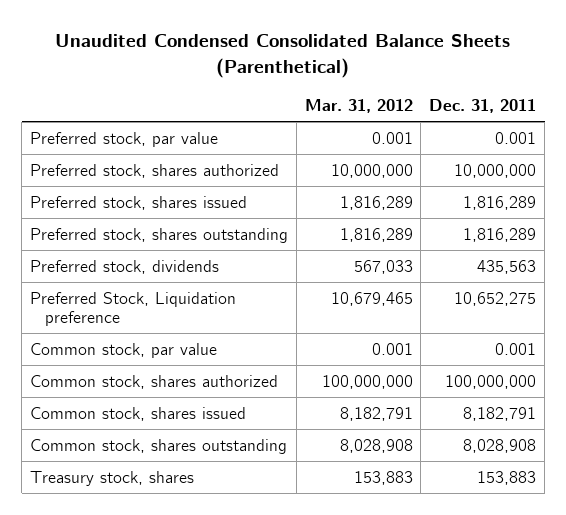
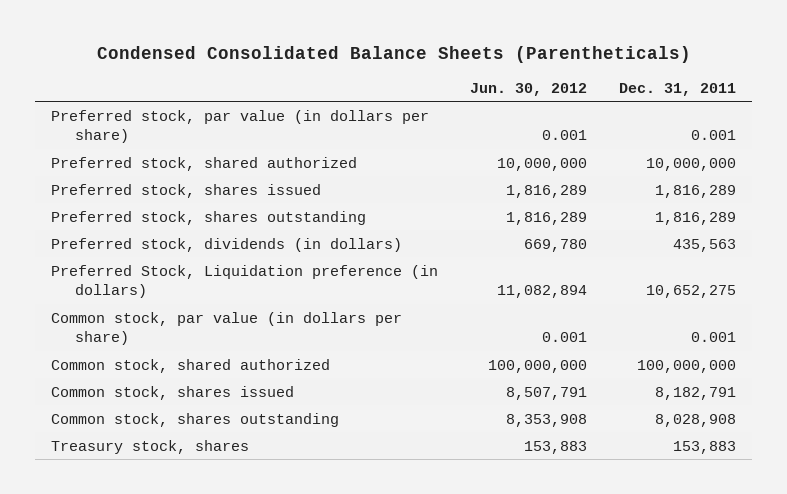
[55,34,511,78] Unaudited Condensed Consolidated Balance Sheets (Parenthetical) -> [96,45,691,63] Condensed Consolidated Balance Sheets (Parentheticals)
[304,98,413,113] Mar. 31, 2012 -> none
none -> [470,82,588,96] Jun. 30, 2012
[29,131,218,147] Preferred stock, par value -> [51,109,430,144] Preferred stock, par value (in dollars per share)
[29,163,279,178] Preferred stock, shares authorized -> [51,156,358,171] Preferred stock, shared authorized
[29,259,219,274] Preferred stock, dividends -> [51,237,403,252] Preferred stock, dividends (in dollars)
[29,291,236,327] Preferred Stock, Liquidation preference -> [51,264,439,299] Preferred Stock, Liquidation preference (in dollars)
[29,342,217,358] Common stock, par value -> [51,311,403,346] Common stock, par value (in dollars per share)
[29,374,278,389] Common stock, shares authorized -> [51,358,331,373] Common stock, shared authorized

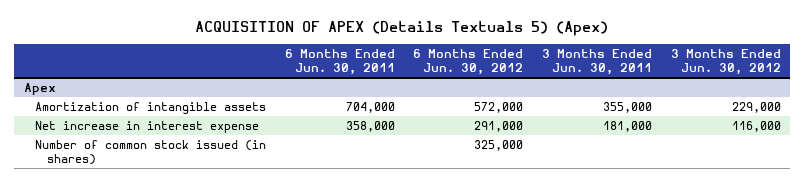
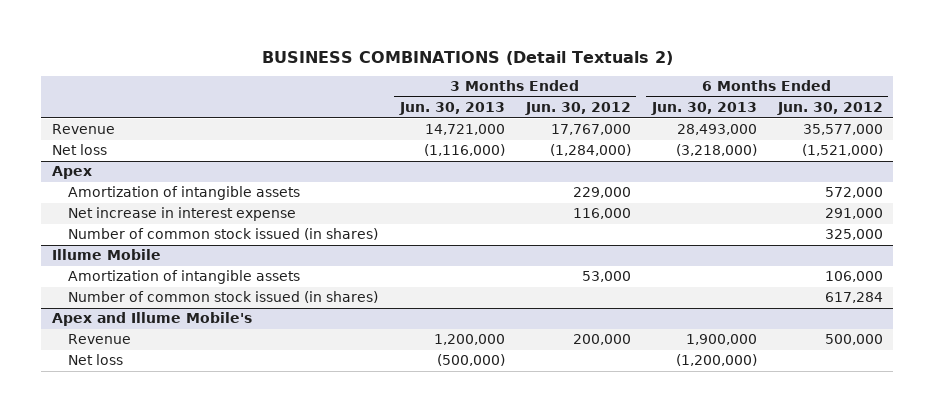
[195,21,609,37] ACQUISITION OF APEX (Details Textuals 5) (Apex) -> [262,50,674,65] BUSINESS COMBINATIONS (Detail Textuals 2)
[284,49,395,75] 6 Months Ended Jun. 30, 2011 -> none
[542,49,653,75] 3 Months Ended Jun. 30, 2011 -> none
none -> [398,102,505,116] Jun. 30, 2013
none -> [650,102,757,116] Jun. 30, 2013
none -> [52,124,116,135] Revenue
none -> [52,144,108,156] Net loss
none -> [52,249,162,261] Illume Mobile
none -> [68,270,301,285] Amortization of intangible assets
none -> [68,291,379,304] Number of common stock issued (in shares)
none -> [52,312,253,327] Apex and Illume Mobile's
none -> [68,334,132,345] Revenue
none -> [68,354,124,366] Net loss

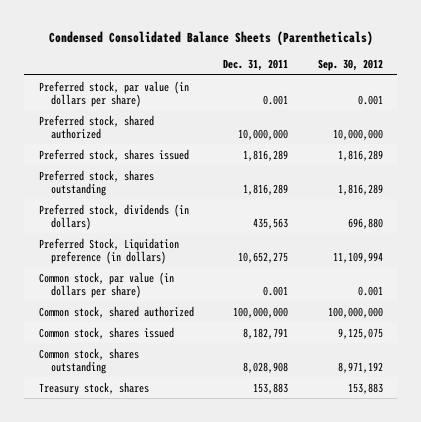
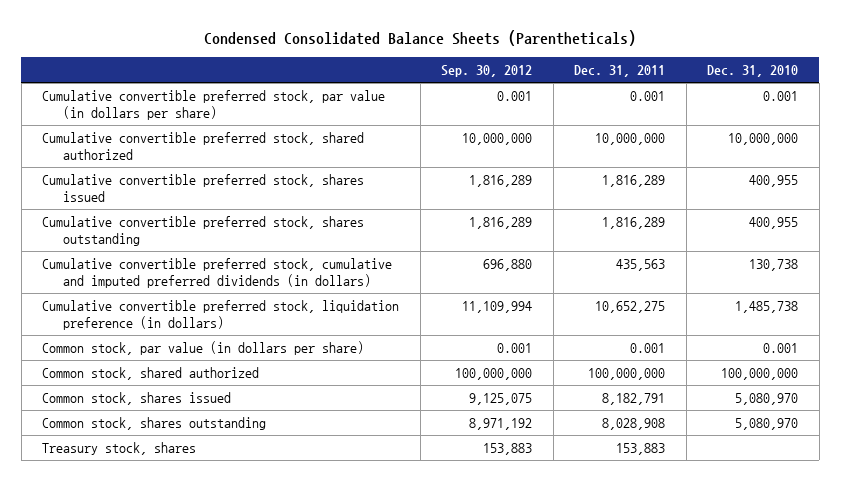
none -> [707,65,799,78] Dec. 31, 2010
[38,80,189,107] Preferred stock, par value (in dollars per share) -> [42,90,386,120] Cumulative convertible preferred stock, par value (in dollars per share)
[38,114,154,139] Preferred stock, shared authorized -> [42,132,365,160] Cumulative convertible preferred stock, shared authorized
[38,148,189,161] Preferred stock, shares issued -> [42,174,365,202] Cumulative convertible preferred stock, shares issued
[38,169,154,196] Preferred stock, shares outstanding -> [42,216,365,246] Cumulative convertible preferred stock, shares outstanding
[38,203,189,230] Preferred stock, dividends (in dollars) -> [42,258,393,288] Cumulative convertible preferred stock, cumulative and imputed preferred dividends (in dollars)
[38,237,179,264] Preferred Stock, Liquidation preference (in dollars) -> [42,300,400,330] Cumulative convertible preferred stock, liquidation preference (in dollars)

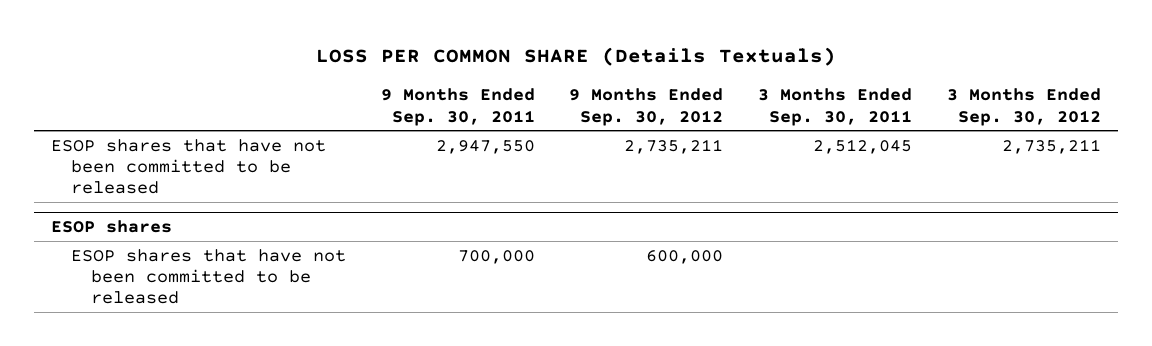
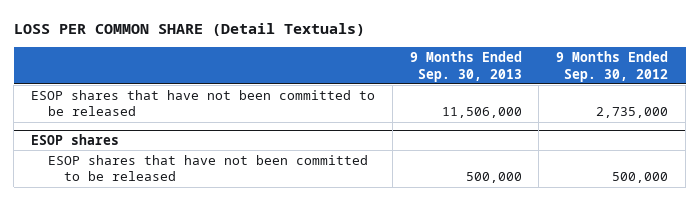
[315,47,836,67] LOSS PER COMMON SHARE (Details Textuals) -> [13,23,365,37] LOSS PER COMMON SHARE (Detail Textuals)
[380,88,535,126] 9 Months Ended Sep. 30, 2011 -> none
[757,88,912,126] 3 Months Ended Sep. 30, 2011 -> none
[946,88,1101,126] 3 Months Ended Sep. 30, 2012 -> none
none -> [409,50,522,82] 9 Months Ended Sep. 30, 2013
[624,138,724,154] 2,735,211 -> [596,107,669,119] 2,735,000
[646,249,724,264] 600,000 -> [612,172,669,184] 500,000

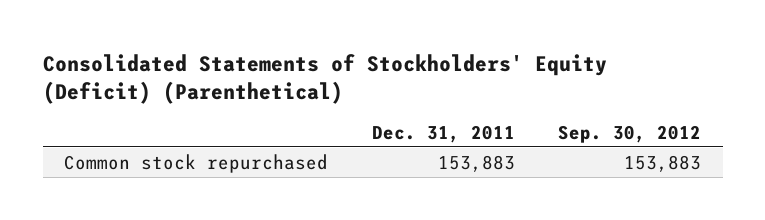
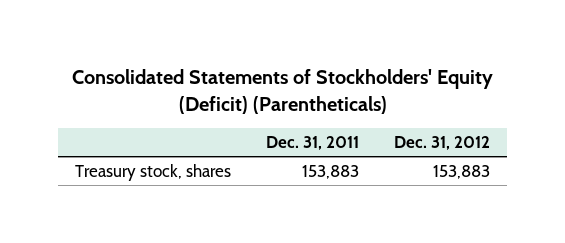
[42,53,607,105] Consolidated Statements of Stockholders' Equity (Deficit) (Parenthetical) -> [71,69,493,115] Consolidated Statements of Stockholders' Equity (Deficit) (Parentheticals)
[557,124,701,143] Sep. 30, 2012 -> none
none -> [393,136,490,151] Dec. 31, 2012
[64,153,329,173] Common stock repurchased -> [75,164,232,182] Treasury stock, shares

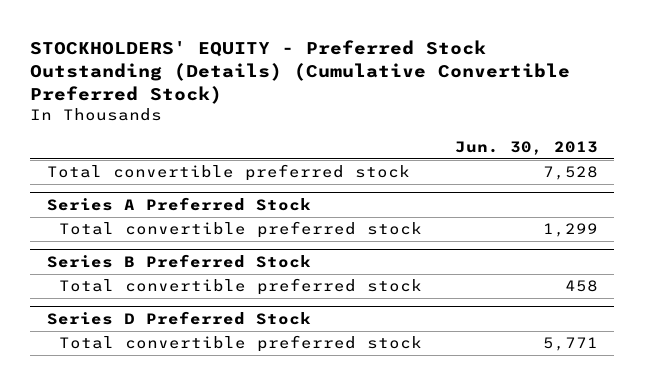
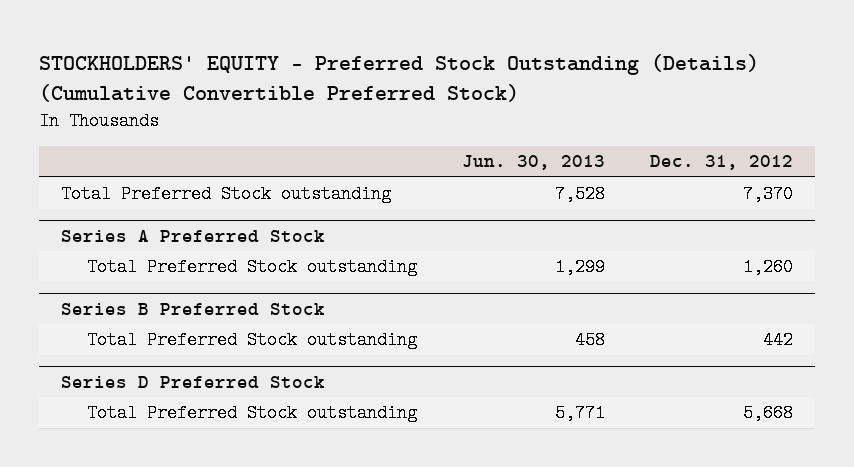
none -> [649,155,793,171] Dec. 31, 2012
[46,164,410,182] Total convertible preferred stock -> [61,185,392,204] Total Preferred Stock outstanding
[58,221,422,239] Total convertible preferred stock -> [87,258,418,277] Total Preferred Stock outstanding
[58,278,422,296] Total convertible preferred stock -> [87,331,418,350] Total Preferred Stock outstanding
[58,335,422,353] Total convertible preferred stock -> [87,404,418,423] Total Preferred Stock outstanding

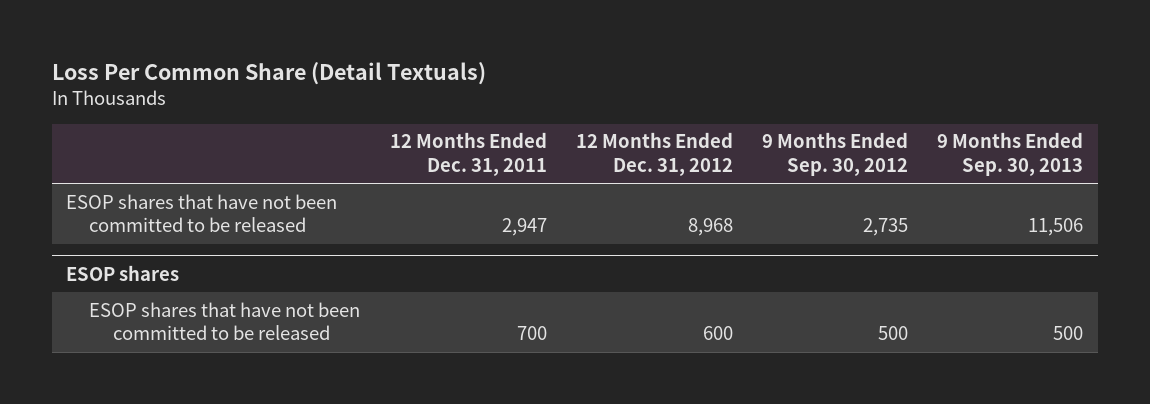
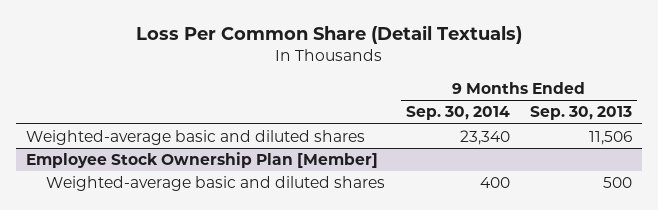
[389,132,547,177] 12 Months Ended Dec. 31, 2011 -> none
[575,132,733,177] 12 Months Ended Dec. 31, 2012 -> none
[762,132,909,177] 9 Months Ended Sep. 30, 2012 -> none
none -> [405,106,510,121] Sep. 30, 2014
[66,264,180,281] ESOP shares -> none
[66,193,338,233] ESOP shares that have not been committed to be released -> [25,130,365,146] Weighted-average basic and diluted shares
none -> [25,152,378,169] Employee Stock Ownership Plan [Member]
[89,301,361,341] ESOP shares that have not been committed to be released -> [46,176,386,192] Weighted-average basic and diluted shares

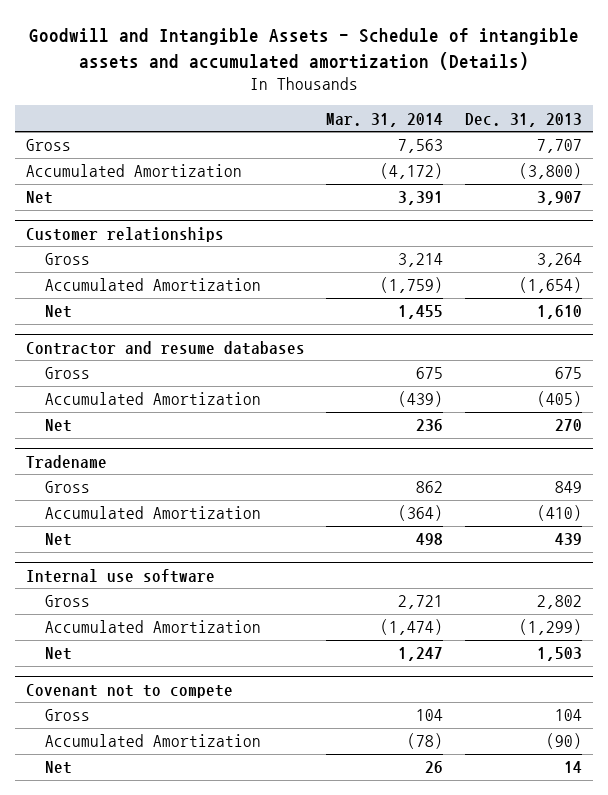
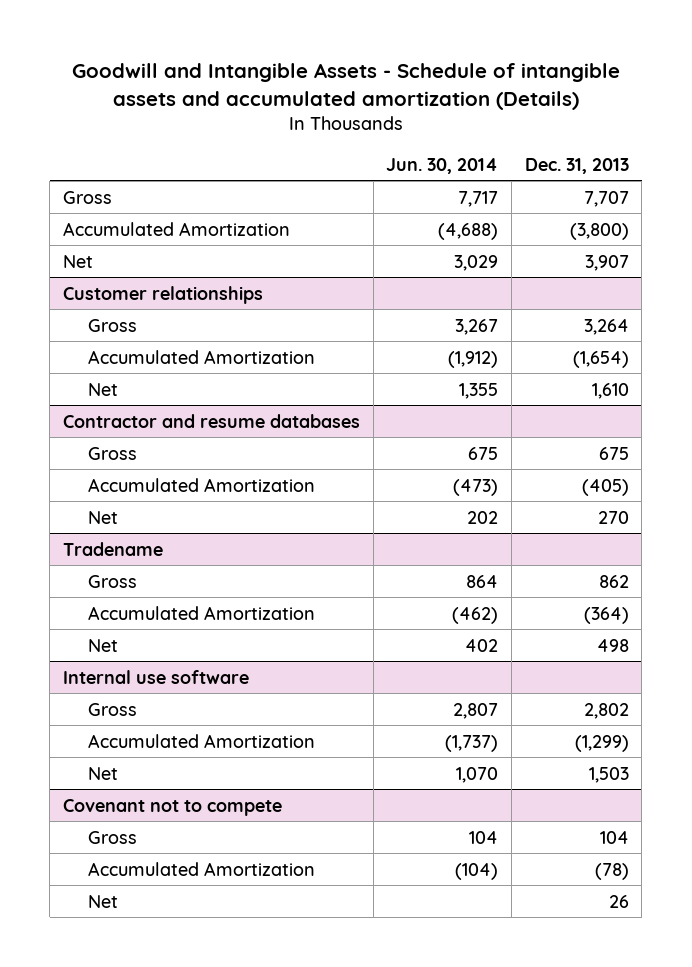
[326,112,444,127] Mar. 31, 2014 -> none
none -> [386,157,499,174] Jun. 30, 2014
[554,481,582,494] 849 -> [598,574,629,588] 862
[536,505,582,522] (410) -> [583,606,629,624] (364)
[554,533,582,546] 439 -> [596,638,629,652] 498
[545,733,582,750] (90) -> [594,862,629,880] (78)
[563,761,582,774] 14 -> [608,894,629,908] 26

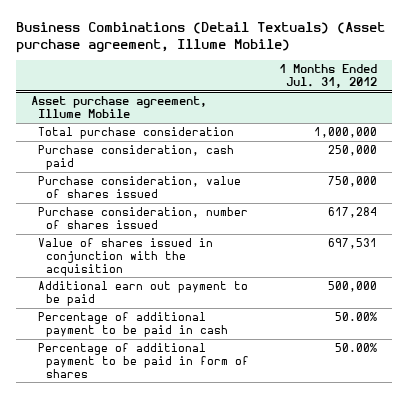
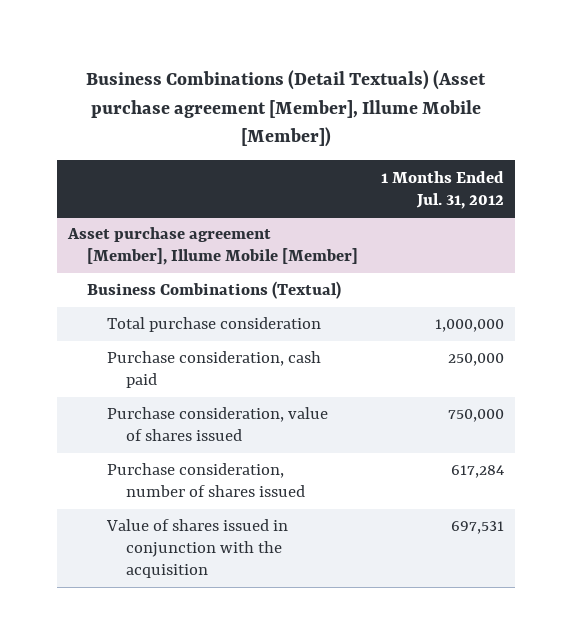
[15,22,385,54] Business Combinations (Detail Textuals) (Asset purchase agreement, Illume Mobile) -> [85,70,486,148] Business Combinations (Detail Textuals) (Asset purchase agreement [Member], Illume Mobile [Member])
[30,95,207,118] Asset purchase agreement, Illume Mobile -> [67,227,359,266] Asset purchase agreement [Member], Illume Mobile [Member]
none -> [87,281,342,300] Business Combinations (Textual)
[38,280,249,306] Additional earn out payment to be paid -> none
[38,311,229,337] Percentage of additional payment to be paid in cash -> none
[38,342,250,378] Percentage of additional payment to be paid in form of shares -> none

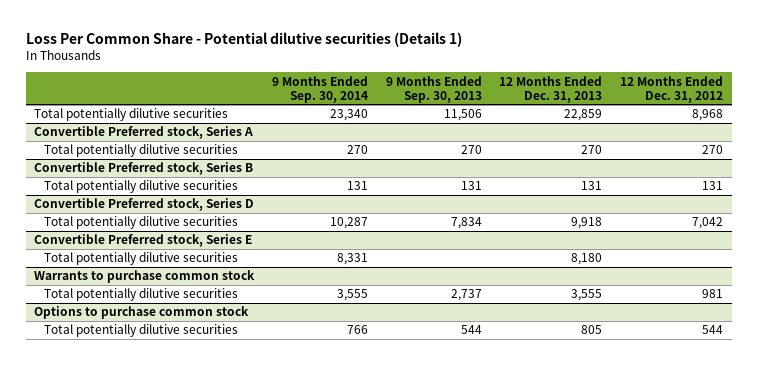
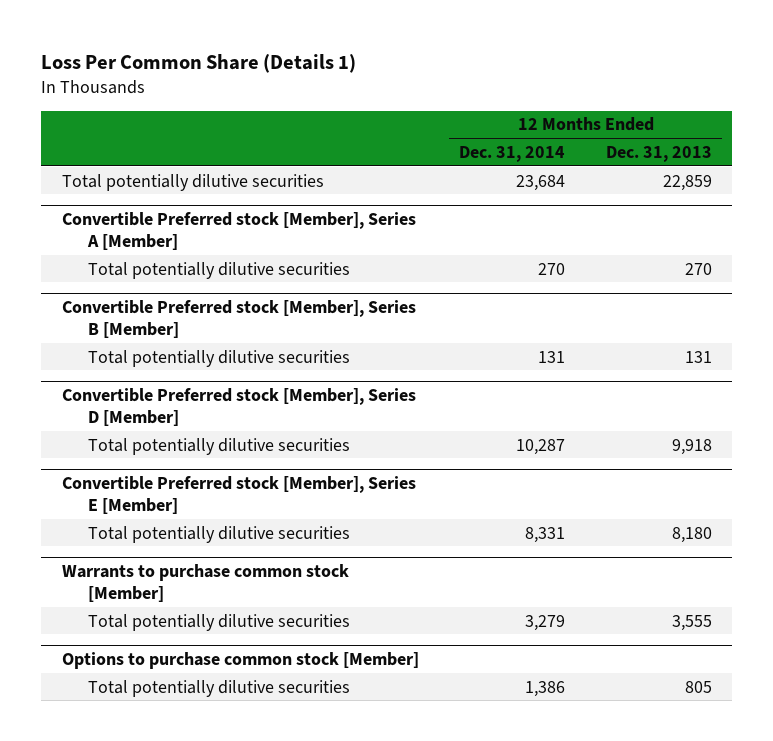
[25,32,462,48] Loss Per Common Share - Potential dilutive securities (Details 1) -> [41,53,357,73] Loss Per Common Share (Details 1)
[271,75,368,103] 9 Months Ended Sep. 30, 2014 -> none
[385,75,482,103] 9 Months Ended Sep. 30, 2013 -> none
[619,75,723,103] 12 Months Ended Dec. 31, 2012 -> none
none -> [459,145,566,162] Dec. 31, 2014
[34,126,254,140] Convertible Preferred stock, Series A -> [61,211,416,251] Convertible Preferred stock [Member], Series A [Member]
[34,162,254,176] Convertible Preferred stock, Series B -> [61,299,416,339] Convertible Preferred stock [Member], Series B [Member]
[34,198,255,212] Convertible Preferred stock, Series D -> [61,387,416,427] Convertible Preferred stock [Member], Series D [Member]
[34,234,253,248] Convertible Preferred stock, Series E -> [61,475,416,515] Convertible Preferred stock [Member], Series E [Member]
[34,270,256,284] Warrants to purchase common stock -> [61,563,349,603] Warrants to purchase common stock [Member]
[34,306,250,320] Options to purchase common stock -> [61,651,419,669] Options to purchase common stock [Member]

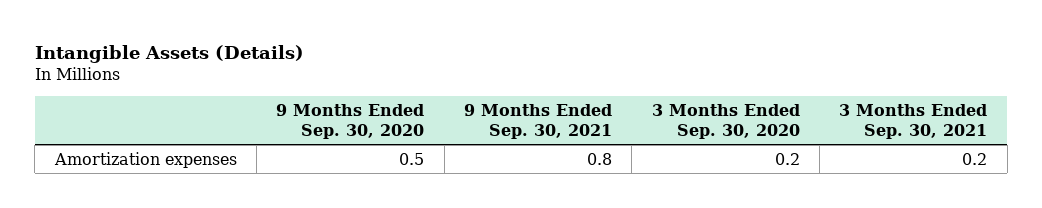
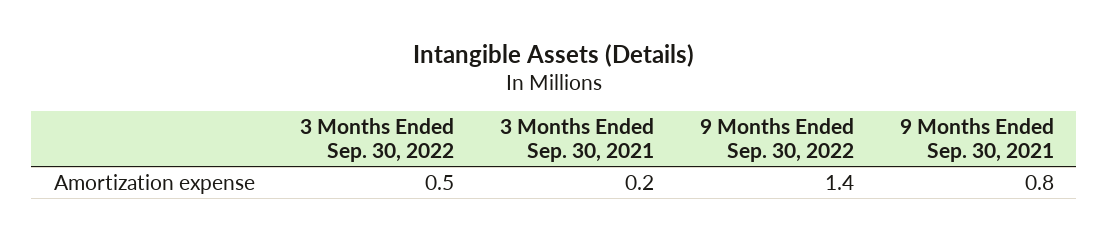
[276,103,425,140] 9 Months Ended Sep. 30, 2020 -> none
[651,103,800,140] 3 Months Ended Sep. 30, 2020 -> none
none -> [300,117,455,163] 3 Months Ended Sep. 30, 2022
none -> [699,117,854,163] 9 Months Ended Sep. 30, 2022
[53,151,237,168] Amortization expenses -> [53,174,255,195] Amortization expense

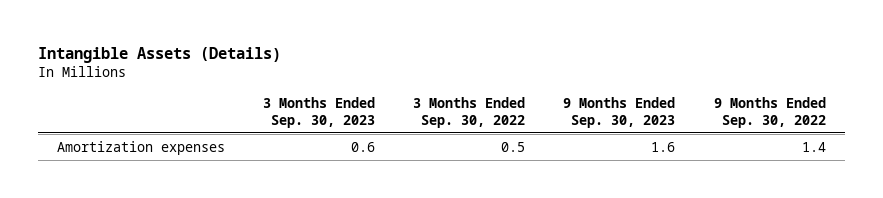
[500,117,655,163] 3 Months Ended Sep. 30, 2021 -> none
[899,117,1054,163] 9 Months Ended Sep. 30, 2021 -> none
none -> [263,97,376,128] 3 Months Ended Sep. 30, 2023
none -> [563,97,676,128] 9 Months Ended Sep. 30, 2023
[53,174,255,195] Amortization expense -> [57,140,226,155] Amortization expenses

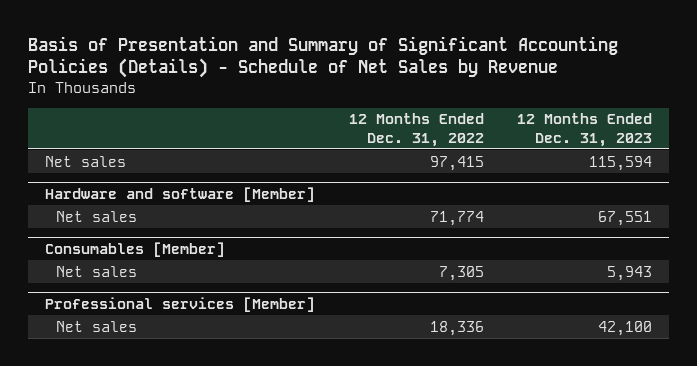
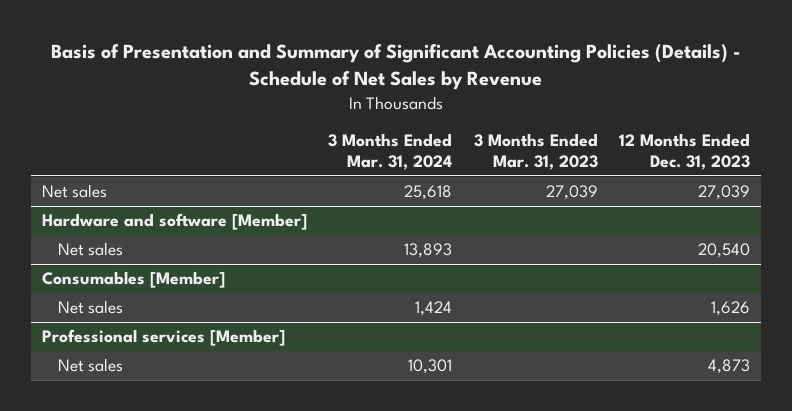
[348,113,484,147] 12 Months Ended Dec. 31, 2022 -> none
none -> [328,133,453,171] 3 Months Ended Mar. 31, 2024
none -> [473,133,598,171] 3 Months Ended Mar. 31, 2023
[589,155,653,171] 115,594 -> [698,185,751,201] 27,039
[598,210,653,226] 67,551 -> [698,243,751,259] 20,540
[607,265,653,281] 5,943 -> [711,301,751,317] 1,626
[598,320,653,336] 42,100 -> [708,359,751,375] 4,873

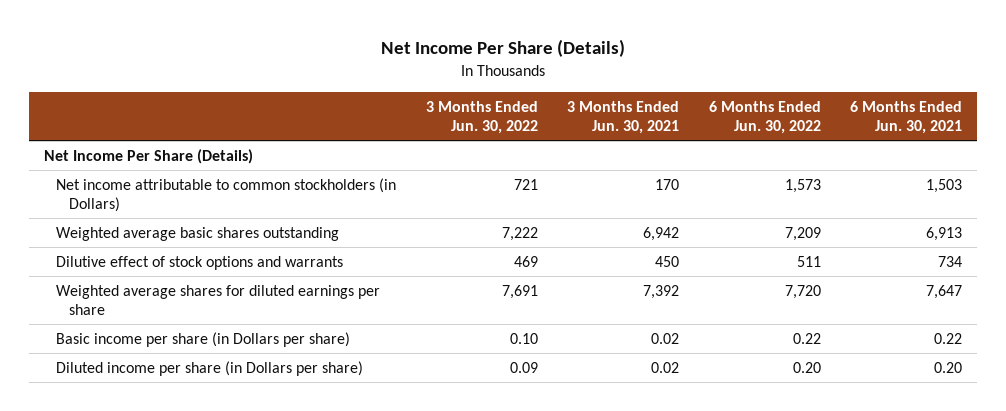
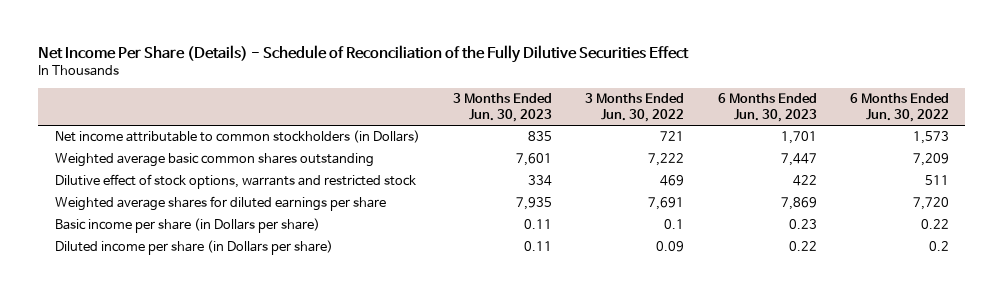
[380,38,625,57] Net Income Per Share (Details) -> [38,45,690,64] Net Income Per Share (Details) - Schedule of Reconciliation of the Fully Dilutive Securities Effect
[567,100,680,134] 3 Months Ended Jun. 30, 2021 -> none
[850,100,963,134] 6 Months Ended Jun. 30, 2021 -> none
none -> [453,93,553,122] 3 Months Ended Jun. 30, 2023
none -> [717,93,817,122] 6 Months Ended Jun. 30, 2023
[43,148,253,164] Net Income Per Share (Details) -> none
[56,226,340,241] Weighted average basic shares outstanding -> [55,153,375,168] Weighted average basic common shares outstanding
[56,255,344,270] Dilutive effect of stock options and warrants -> [55,174,417,190] Dilutive effect of stock options, warrants and restricted stock
[509,332,538,344] 0.10 -> [664,219,685,230] 0.1
[792,361,821,373] 0.20 -> [928,241,949,252] 0.2

